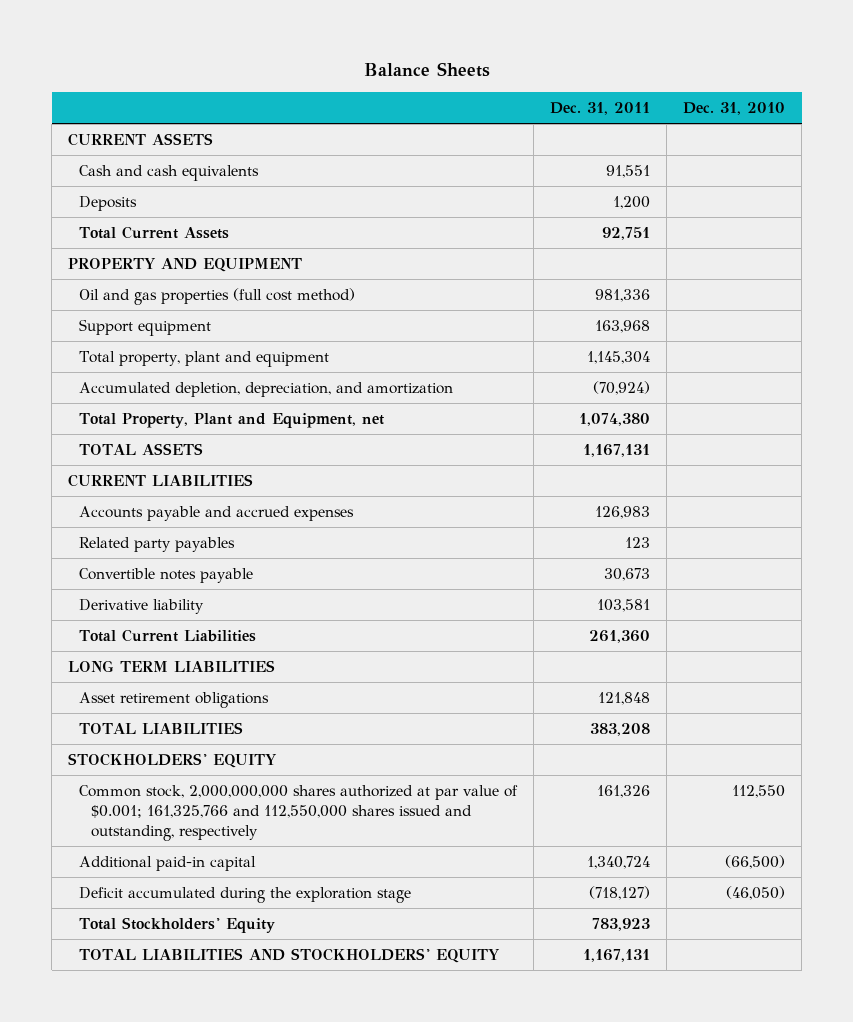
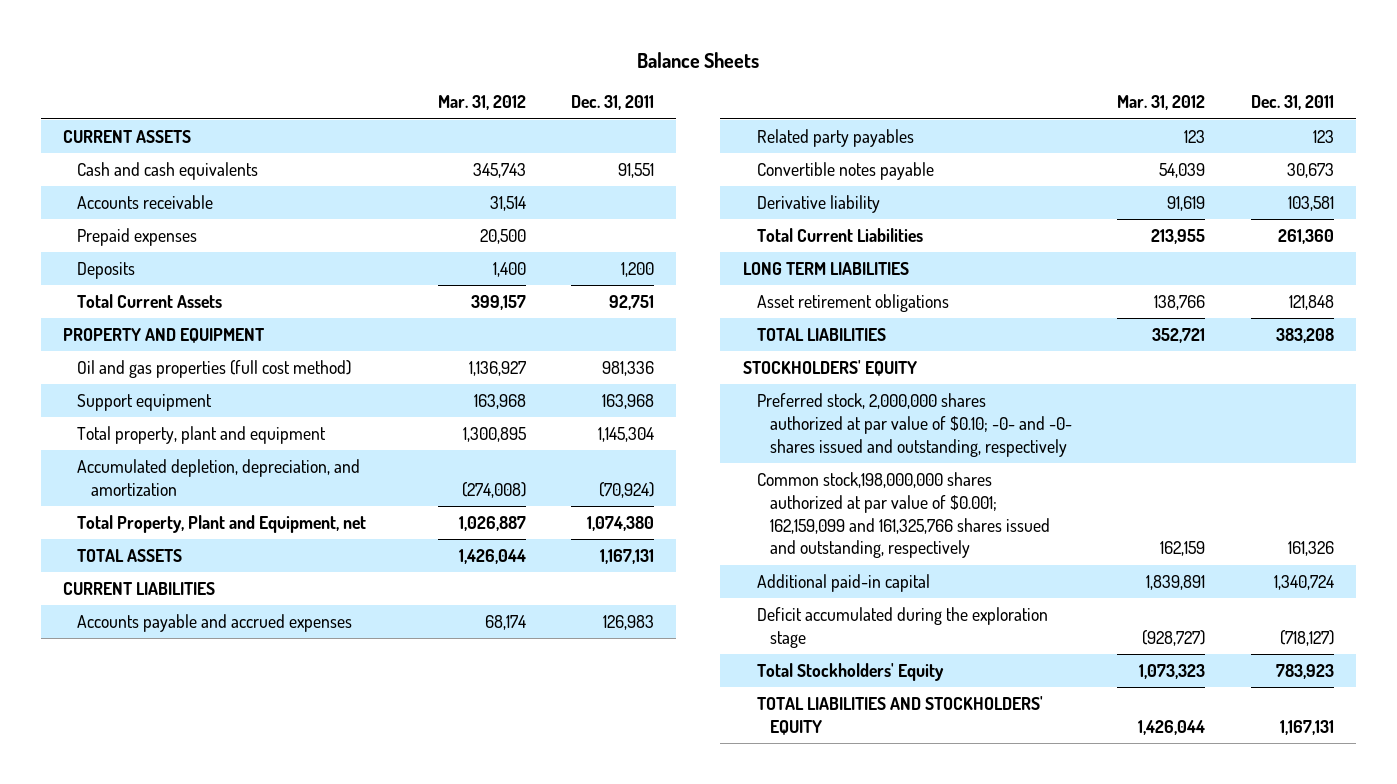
[683,101,786,115] Dec. 31, 2010 -> none
none -> [437,95,526,111] Mar. 31, 2012
none -> [76,195,213,210] Accounts receivable
none -> [76,228,197,247] Prepaid expenses
none -> [756,393,1073,457] Preferred stock, 2,000,000 shares authorized at par value of $0.10; -0- and -0- shares issued and outstanding, respectively
[79,785,519,842] Common stock, 2,000,000,000 shares authorized at par value of $0.001; 161,325,766 and 112,550,000 shares issued and outstanding, respectively -> [756,472,1051,559] Common stock,198,000,000 shares authorized at par value of $0.001; 162,159,099 and 161,325,766 shares issued and outstanding, respectively

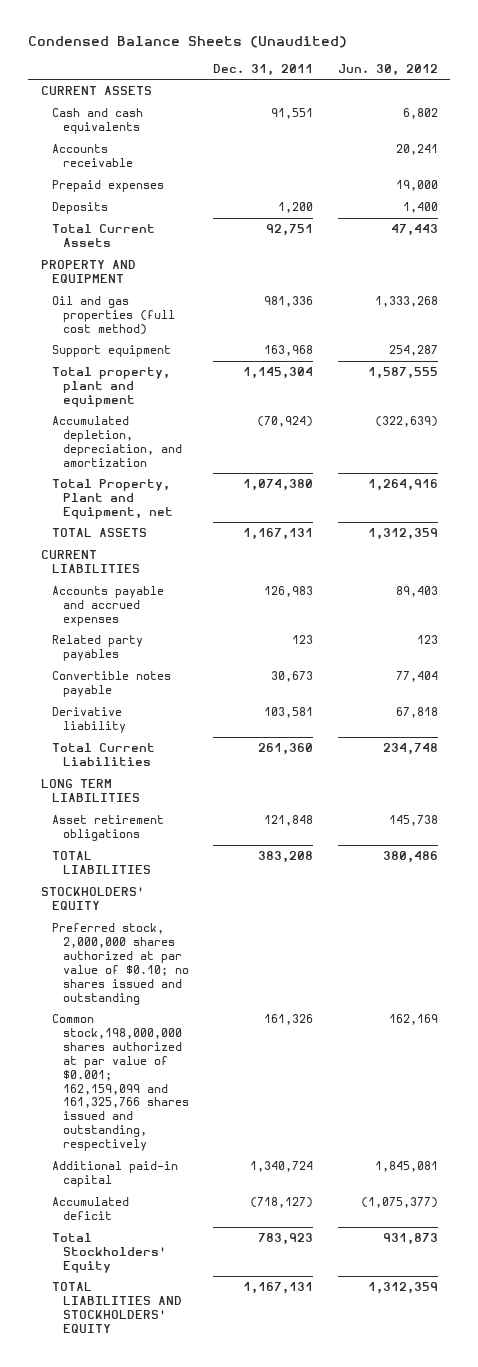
[637,51,760,68] Balance Sheets -> [28,36,348,49] Condensed Balance Sheets (Unaudited)
[437,95,526,111] Mar. 31, 2012 -> none
none -> [337,63,438,76] Jun. 30, 2012
[756,393,1073,457] Preferred stock, 2,000,000 shares authorized at par value of $0.10; -0- and -0- shares issued and outstanding, respectively -> [51,923,189,1005] Preferred stock, 2,000,000 shares authorized at par value of $0.10; no shares issued and outstanding
[756,607,1048,648] Deficit accumulated during the exploration stage -> [51,1197,129,1221] Accumulated deficit

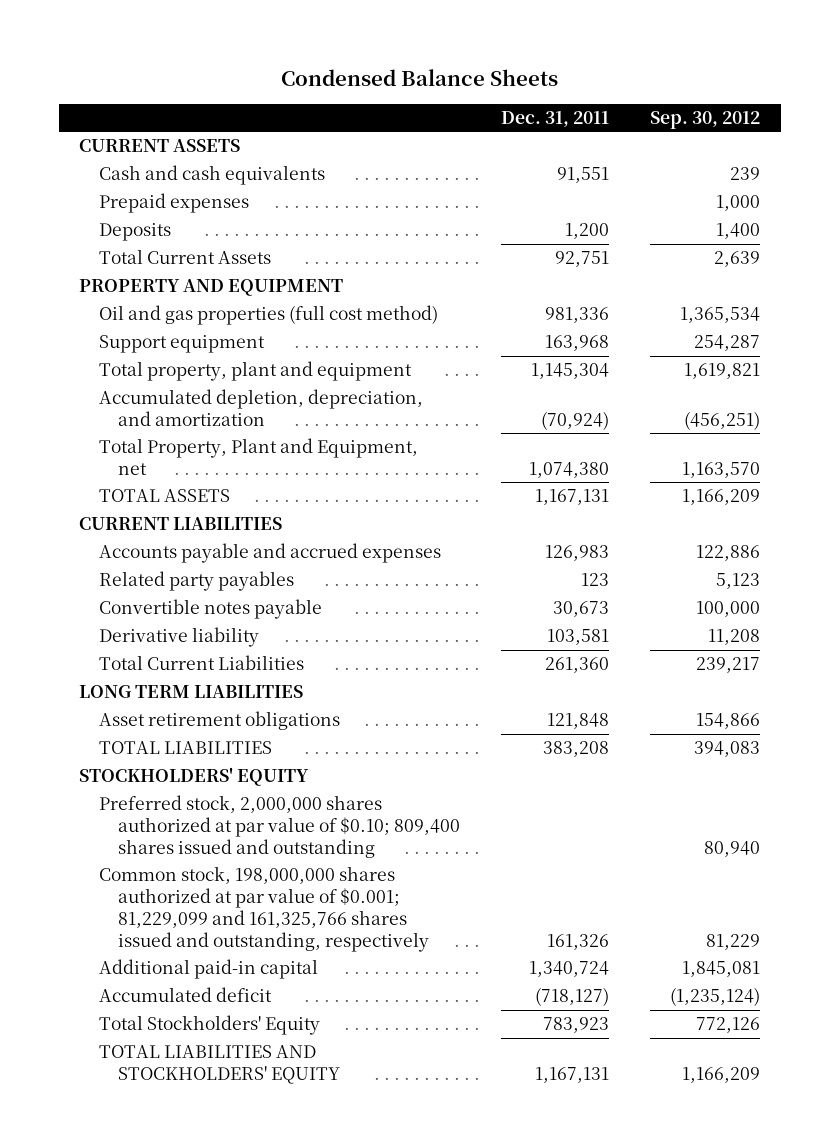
[28,36,348,49] Condensed Balance Sheets (Unaudited) -> [280,68,558,86] Condensed Balance Sheets
[337,63,438,76] Jun. 30, 2012 -> none
none -> [650,110,761,129] Sep. 30, 2012
[51,144,133,168] Accounts receivable -> none
[51,923,189,1005] Preferred stock, 2,000,000 shares authorized at par value of $0.10; no shares issued and outstanding -> [98,795,460,859] Preferred stock, 2,000,000 shares authorized at par value of $0.10; 809,400 shares issued and outstanding
[51,1014,189,1152] Common stock,198,000,000 shares authorized at par value of $0.001; 162,159,099 and 161,325,766 shares issued and outstanding, respectively -> [98,866,429,953] Common stock, 198,000,000 shares authorized at par value of $0.001; 81,229,099 and 161,325,766 shares issued and outstanding, respectively

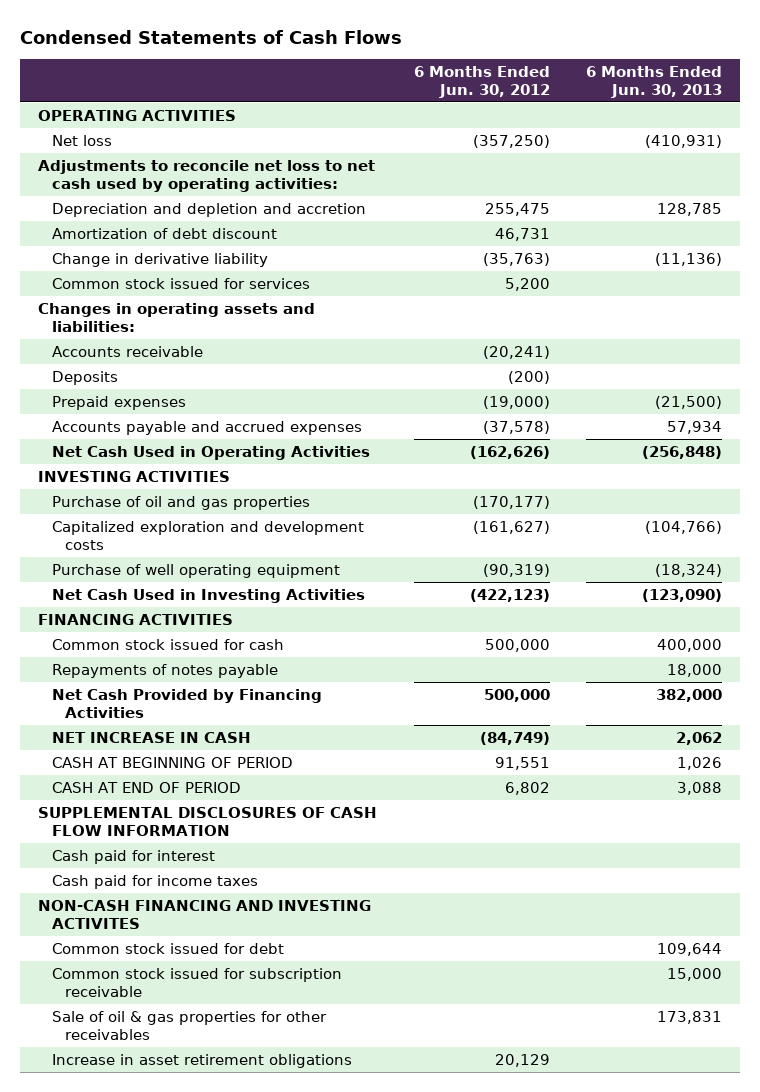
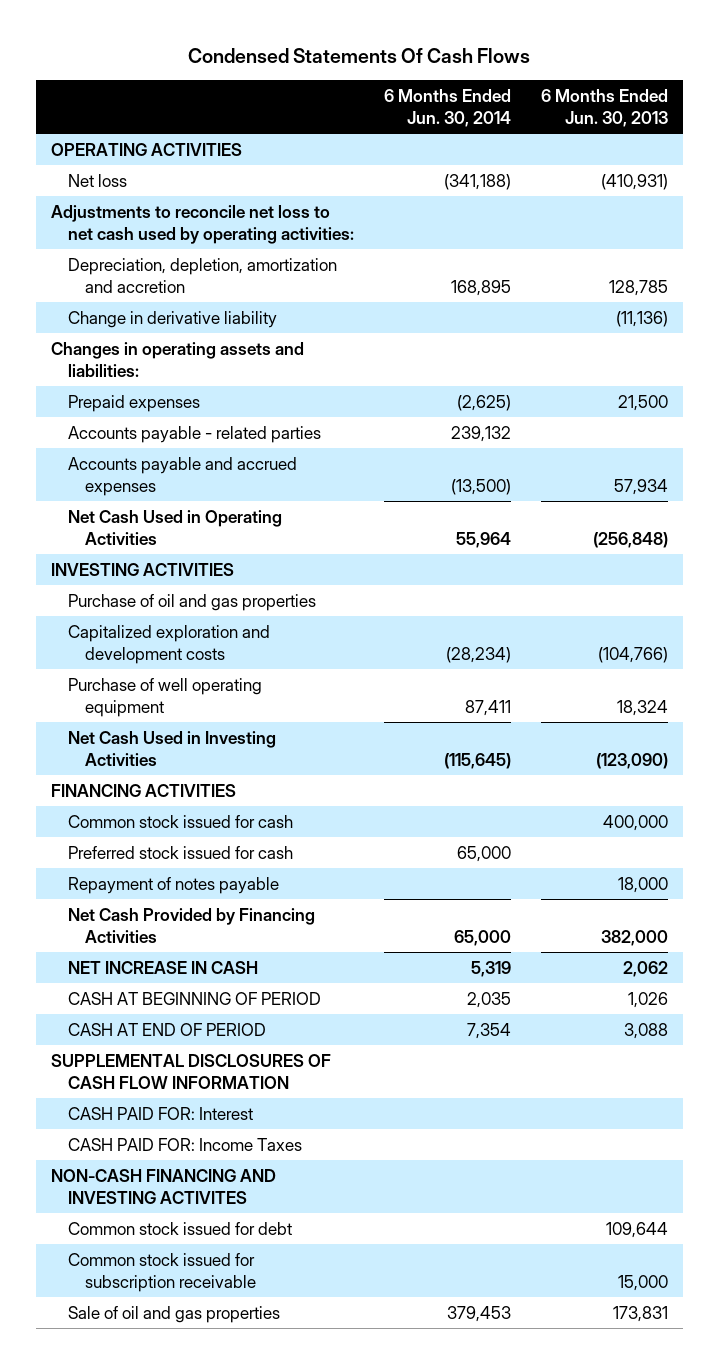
[20,29,403,44] Condensed Statements of Cash Flows -> [188,47,531,63] Condensed Statements Of Cash Flows
[413,65,550,98] 6 Months Ended Jun. 30, 2012 -> none
none -> [383,88,511,127] 6 Months Ended Jun. 30, 2014
[51,228,277,240] Amortization of debt discount -> none
[51,203,366,218] Depreciation and depletion and accretion -> [68,258,338,293] Depreciation, depletion, amortization and accretion
[51,278,310,290] Common stock issued for services -> none
[51,346,203,358] Accounts receivable -> none
[51,371,118,386] Deposits -> none
[654,396,722,410] (21,500) -> [617,395,668,412] 21,500
none -> [68,426,322,444] Accounts payable - related parties
[654,564,722,578] (18,324) -> [616,699,668,716] 18,324
none -> [68,846,294,860] Preferred stock issued for cash
[51,664,278,679] Repayments of notes payable -> [68,877,280,895] Repayment of notes payable
[51,850,215,865] Cash paid for interest -> [68,1107,254,1121] CASH PAID FOR: Interest
[51,875,258,890] Cash paid for income taxes -> [68,1138,303,1152] CASH PAID FOR: Income Taxes
[51,1054,352,1069] Increase in asset retirement obligations -> none
[51,1011,327,1040] Sale of oil & gas properties for other receivables -> [68,1306,281,1324] Sale of oil and gas properties

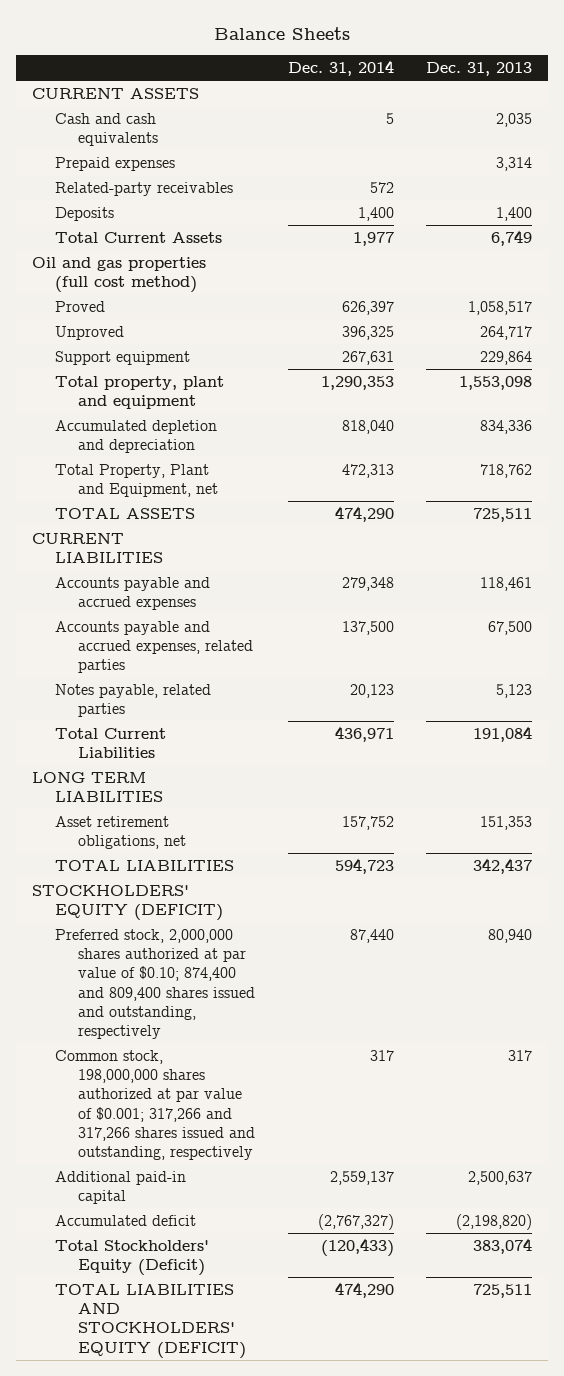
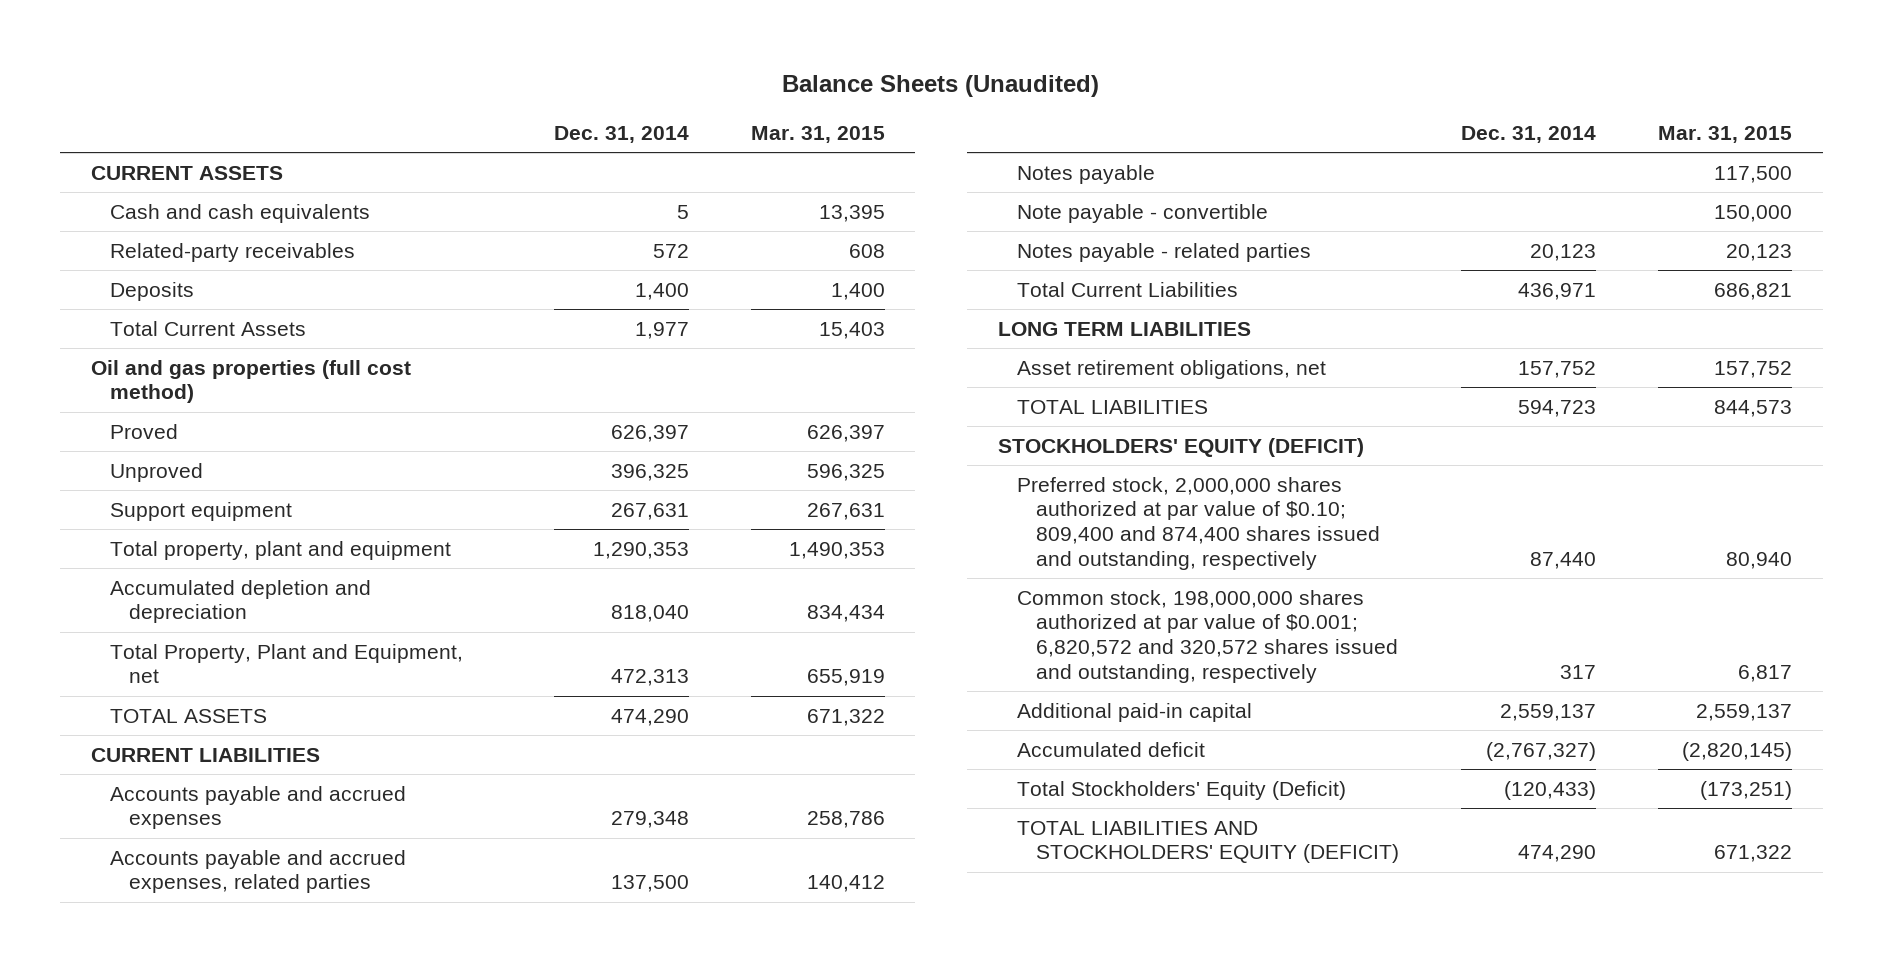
[214,26,351,40] Balance Sheets -> [782,75,1100,98] Balance Sheets (Unaudited)
[426,61,533,76] Dec. 31, 2013 -> none
none -> [750,125,885,143] Mar. 31, 2015
[55,156,176,171] Prepaid expenses -> none
none -> [1017,164,1156,184] Notes payable
none -> [1017,203,1269,223] Note payable - convertible
[55,683,212,718] Notes payable, related parties -> [1017,242,1312,262] Notes payable - related parties
[55,928,255,1040] Preferred stock, 2,000,000 shares authorized at par value of $0.10; 874,400 and 809,400 shares issued and outstanding, respectively -> [1017,476,1381,570] Preferred stock, 2,000,000 shares authorized at par value of $0.10; 809,400 and 874,400 shares issued and outstanding, respectively
[55,1049,255,1161] Common stock, 198,000,000 shares authorized at par value of $0.001; 317,266 and 317,266 shares issued and outstanding, respectively -> [1017,589,1399,683] Common stock, 198,000,000 shares authorized at par value of $0.001; 6,820,572 and 320,572 shares issued and outstanding, respectively

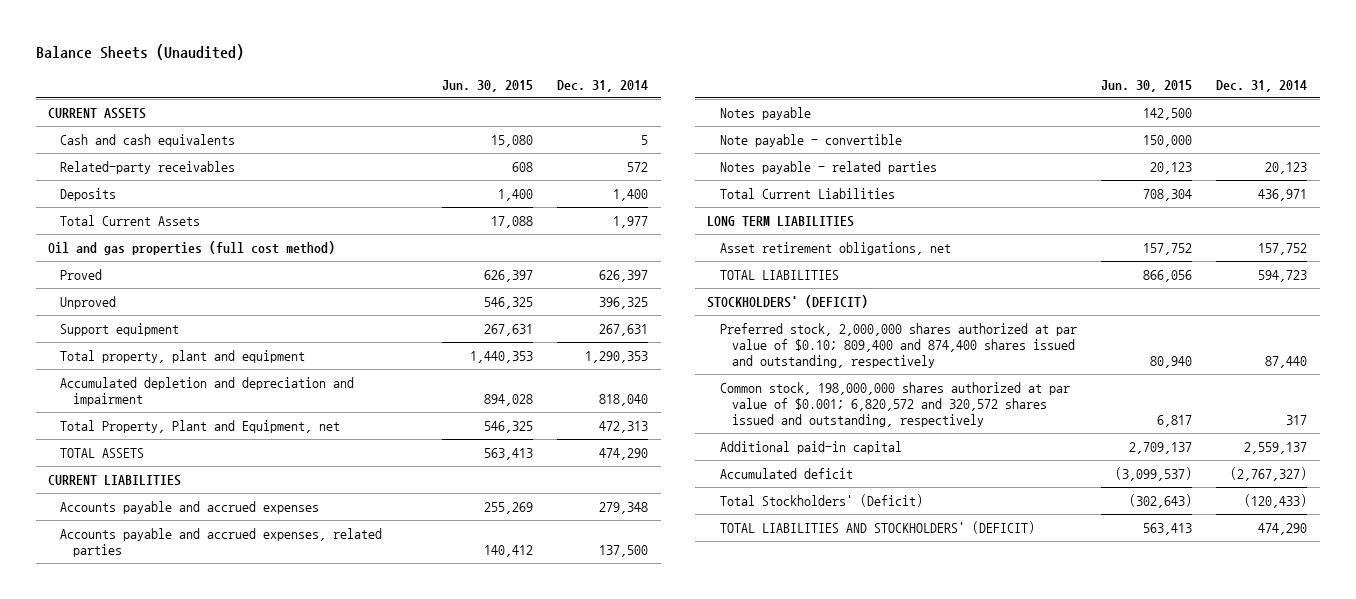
[750,125,885,143] Mar. 31, 2015 -> none
none -> [441,79,533,92] Jun. 30, 2015
[110,579,372,624] Accumulated depletion and depreciation -> [60,376,355,406] Accumulated depletion and depreciation and impairment
[998,437,1365,457] STOCKHOLDERS' EQUITY (DEFICIT) -> [707,294,869,308] STOCKHOLDERS' (DEFICIT)
[1017,780,1347,800] Total Stockholders' Equity (Deficit) -> [719,493,923,507] Total Stockholders' (Deficit)
[1017,820,1400,864] TOTAL LIABILITIES AND STOCKHOLDERS' EQUITY (DEFICIT) -> [719,520,1035,534] TOTAL LIABILITIES AND STOCKHOLDERS' (DEFICIT)

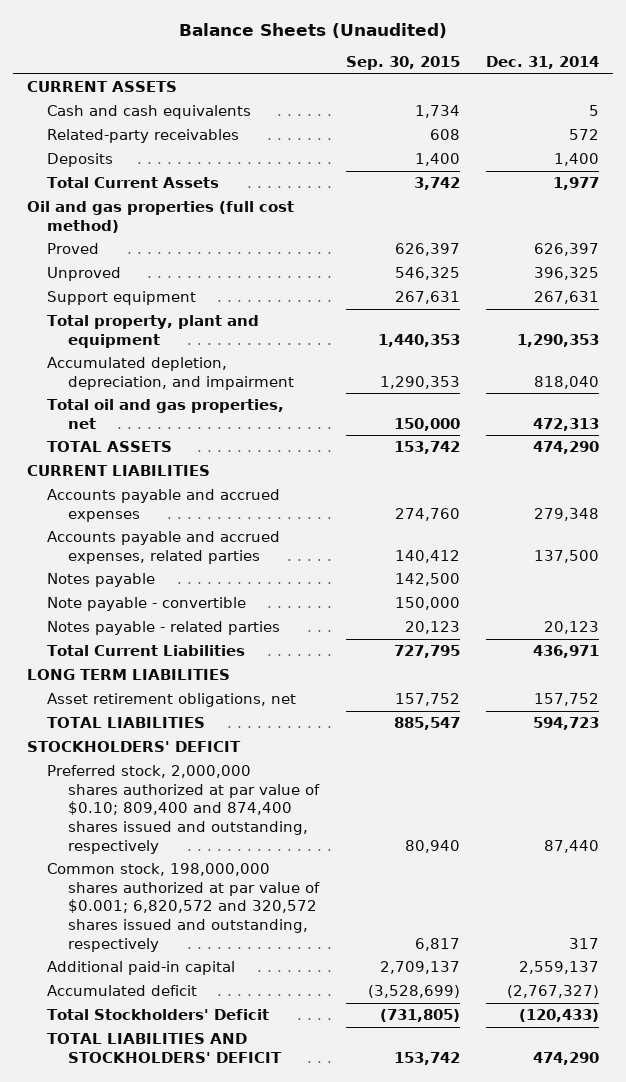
[441,79,533,92] Jun. 30, 2015 -> none
none -> [345,56,460,71] Sep. 30, 2015
[60,376,355,406] Accumulated depletion and depreciation and impairment -> [47,357,294,390] Accumulated depletion, depreciation, and impairment
[60,419,341,433] Total Property, Plant and Equipment, net -> [47,399,285,429] Total oil and gas properties, net
[707,294,869,308] STOCKHOLDERS' (DEFICIT) -> [26,741,241,753] STOCKHOLDERS' DEFICIT
[719,493,923,507] Total Stockholders' (Deficit) -> [47,1009,270,1021] Total Stockholders' Deficit
[719,520,1035,534] TOTAL LIABILITIES AND STOCKHOLDERS' (DEFICIT) -> [47,1033,282,1063] TOTAL LIABILITIES AND STOCKHOLDERS' DEFICIT

